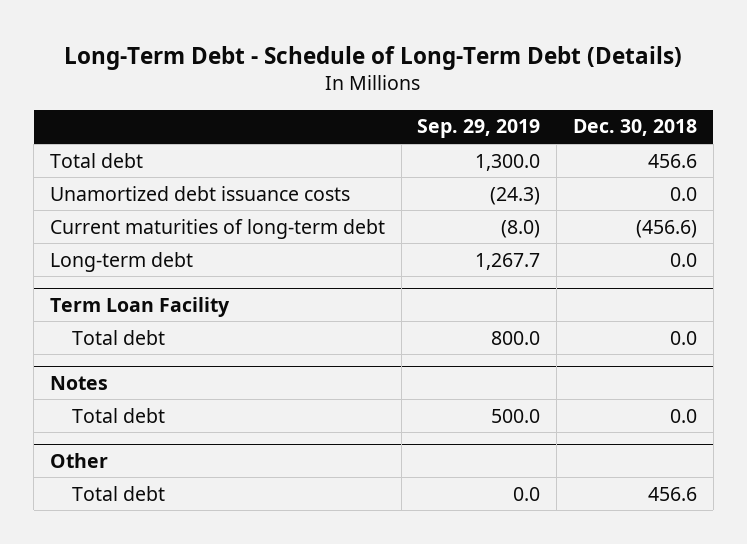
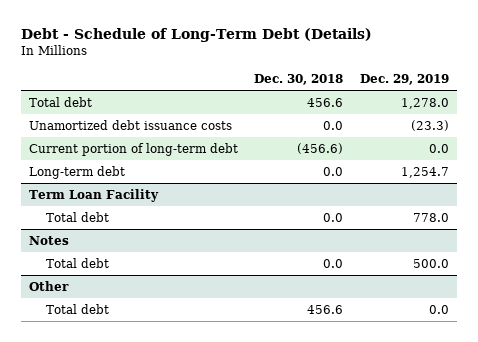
[64,46,683,71] Long-Term Debt - Schedule of Long-Term Debt (Details) -> [20,28,372,43] Debt - Schedule of Long-Term Debt (Details)
[417,119,541,139] Sep. 29, 2019 -> none
none -> [359,74,449,86] Dec. 29, 2019
[50,218,386,239] Current maturities of long-term debt -> [29,142,239,156] Current portion of long-term debt

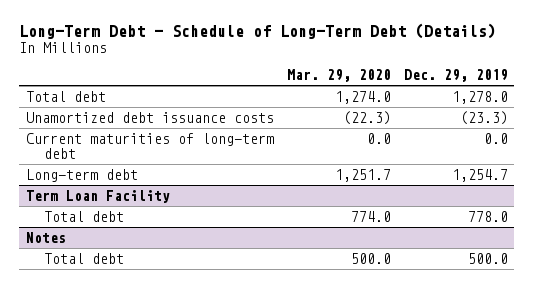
[20,28,372,43] Debt - Schedule of Long-Term Debt (Details) -> [19,23,497,40] Long-Term Debt - Schedule of Long-Term Debt (Details)
[254,74,344,86] Dec. 30, 2018 -> none
none -> [286,68,391,82] Mar. 29, 2020
[29,142,239,156] Current portion of long-term debt -> [25,132,274,159] Current maturities of long-term debt
[29,280,70,291] Other -> none
[45,303,109,314] Total debt -> none

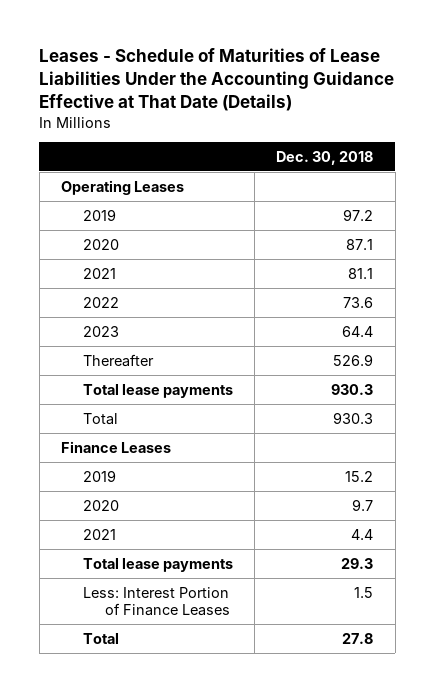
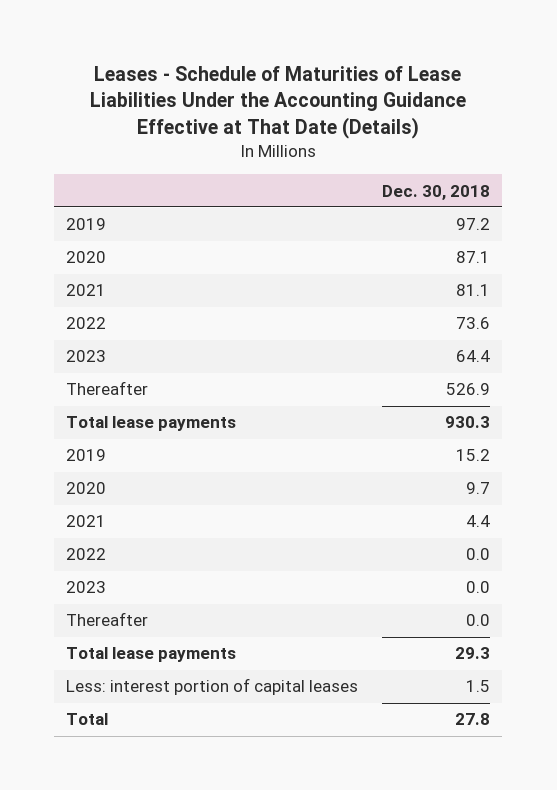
[61,179,185,195] Operating Leases -> none
[82,412,118,425] Total -> none
[61,440,172,453] Finance Leases -> none
none -> [66,548,107,561] 2022
none -> [66,581,107,594] 2023
none -> [66,612,149,627] Thereafter
[82,586,230,617] Less: Interest Portion of Finance Leases -> [66,678,359,696] Less: interest portion of capital leases

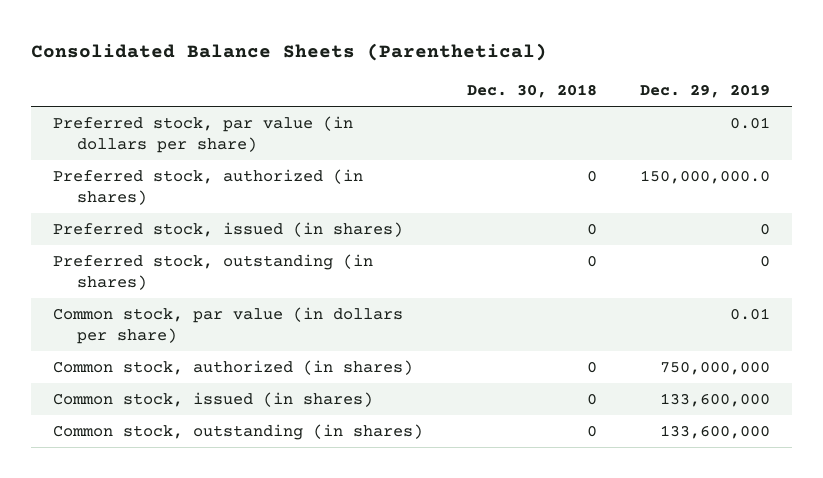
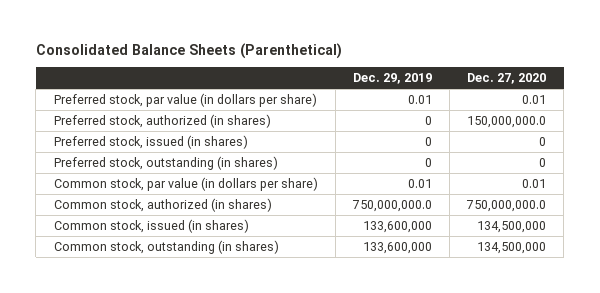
[466,84,597,99] Dec. 30, 2018 -> none
none -> [467,73,547,85] Dec. 27, 2020
[640,169,771,184] 150,000,000.0 -> [424,115,432,125] 0
[660,360,771,375] 750,000,000 -> [351,199,432,212] 750,000,000.0

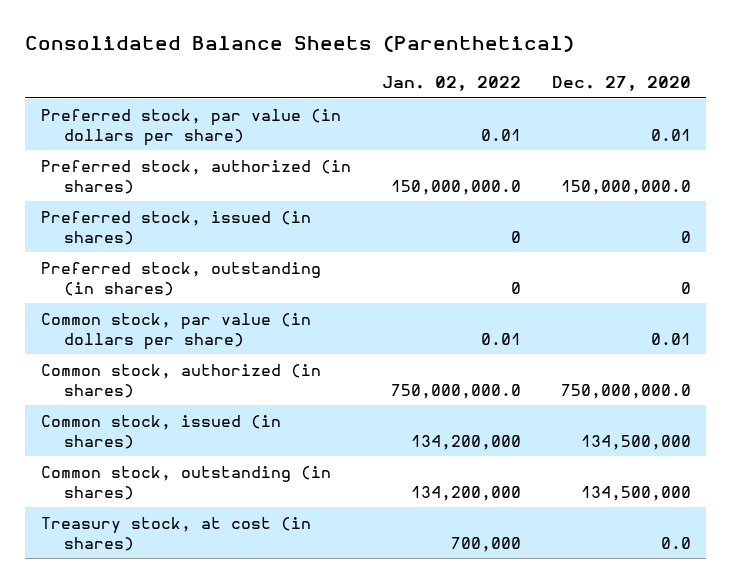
[352,73,432,85] Dec. 29, 2019 -> none
none -> [381,76,521,92] Jan. 02, 2022
none -> [40,516,311,551] Treasury stock, at cost (in shares)

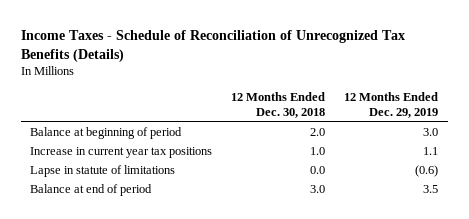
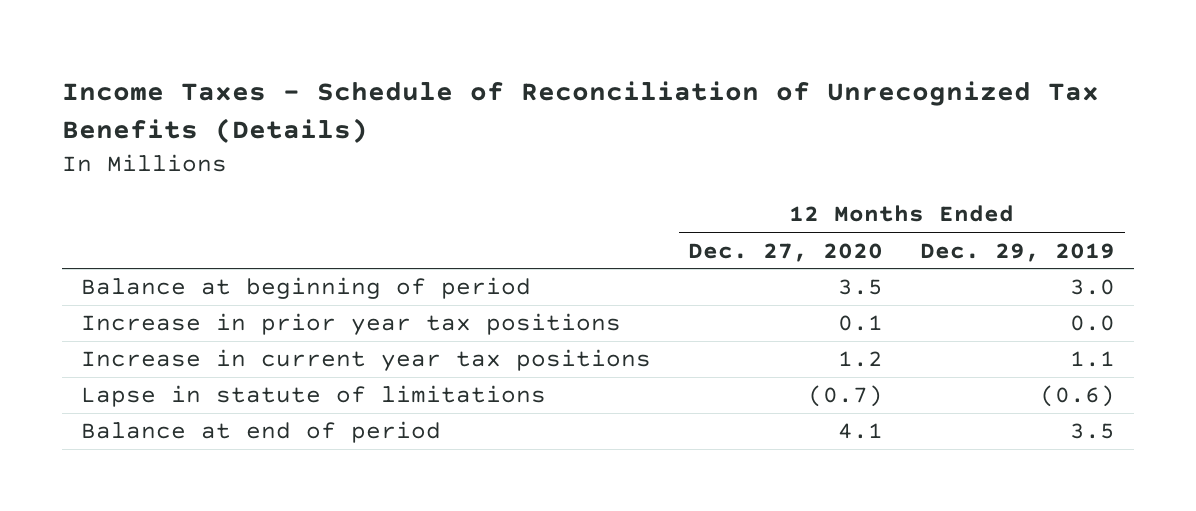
[231,92,326,118] 12 Months Ended Dec. 30, 2018 -> none
none -> [688,242,884,262] Dec. 27, 2020
none -> [80,313,621,336] Increase in prior year tax positions

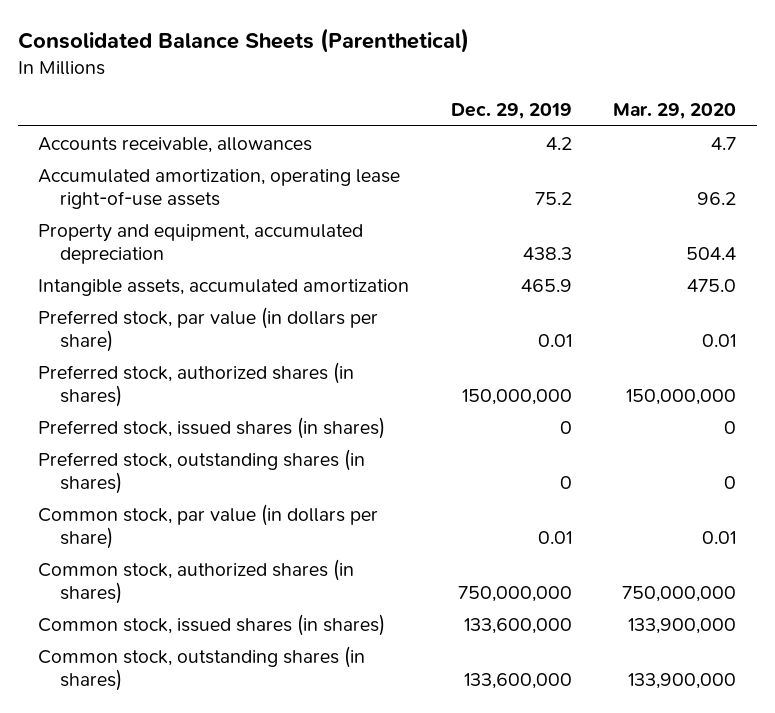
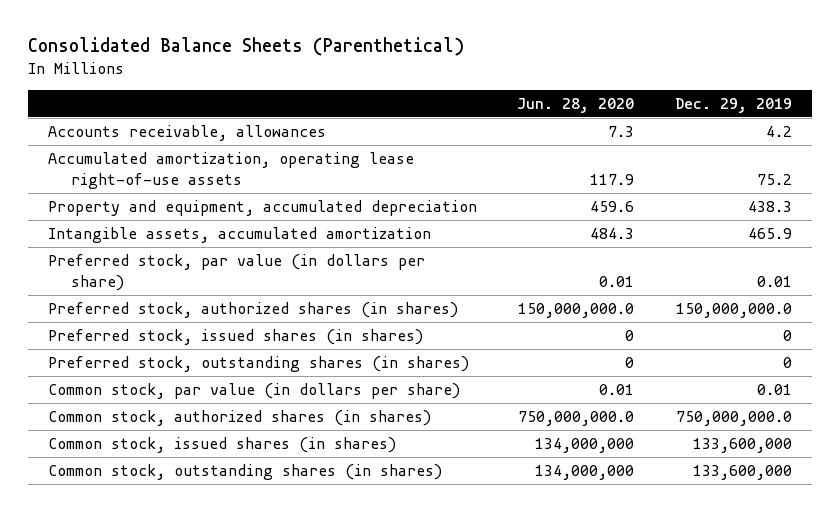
[613,102,737,119] Mar. 29, 2020 -> none
none -> [517,97,635,113] Jun. 28, 2020
[461,388,572,405] 150,000,000 -> [675,303,792,319] 150,000,000.0
[457,585,572,602] 750,000,000 -> [675,411,792,427] 750,000,000.0

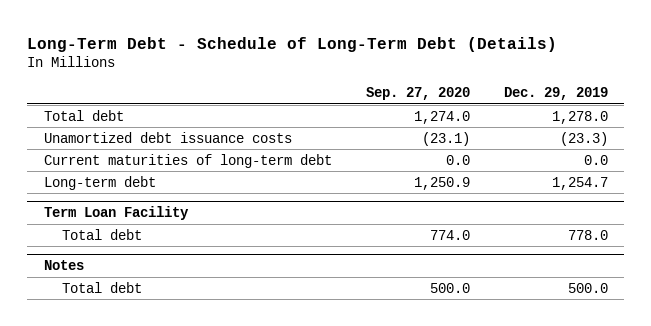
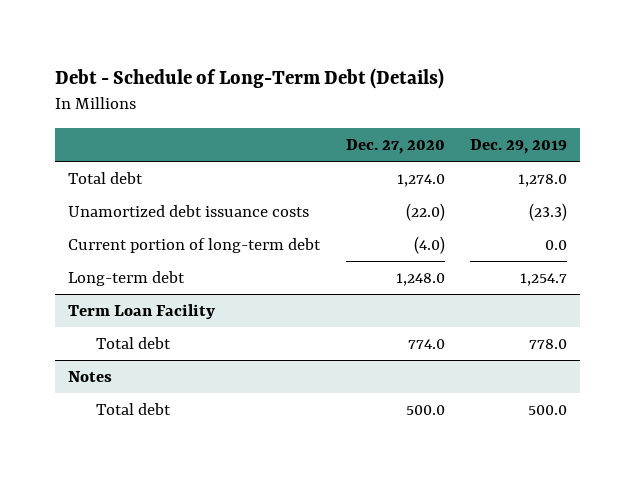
[26,36,557,52] Long-Term Debt - Schedule of Long-Term Debt (Details) -> [55,68,445,90] Debt - Schedule of Long-Term Debt (Details)
[365,87,470,101] Sep. 27, 2020 -> none
none -> [345,139,445,155] Dec. 27, 2020
[43,153,332,168] Current maturities of long-term debt -> [67,237,321,253] Current portion of long-term debt

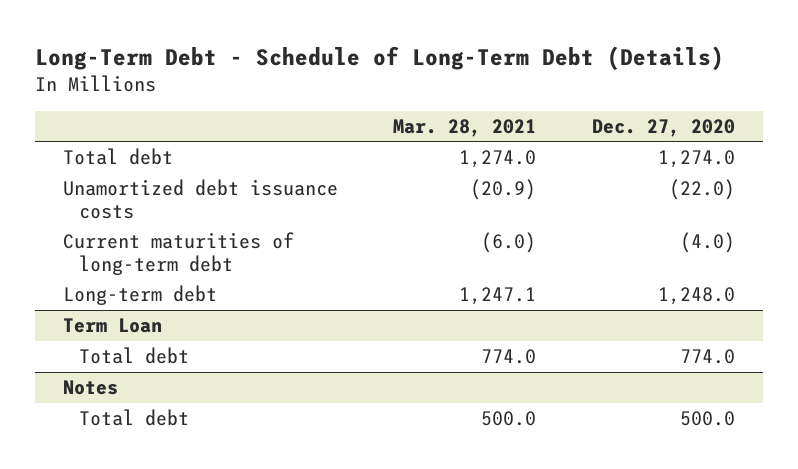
[55,68,445,90] Debt - Schedule of Long-Term Debt (Details) -> [34,45,724,71] Long-Term Debt - Schedule of Long-Term Debt (Details)
[470,139,568,155] Dec. 29, 2019 -> none
none -> [393,118,537,137] Mar. 28, 2021
[67,237,321,253] Current portion of long-term debt -> [62,232,294,275] Current maturities of long-term debt
[67,303,215,319] Term Loan Facility -> [62,318,162,334] Term Loan

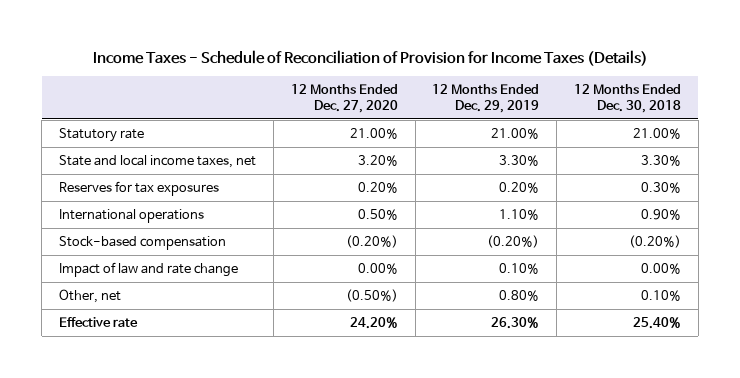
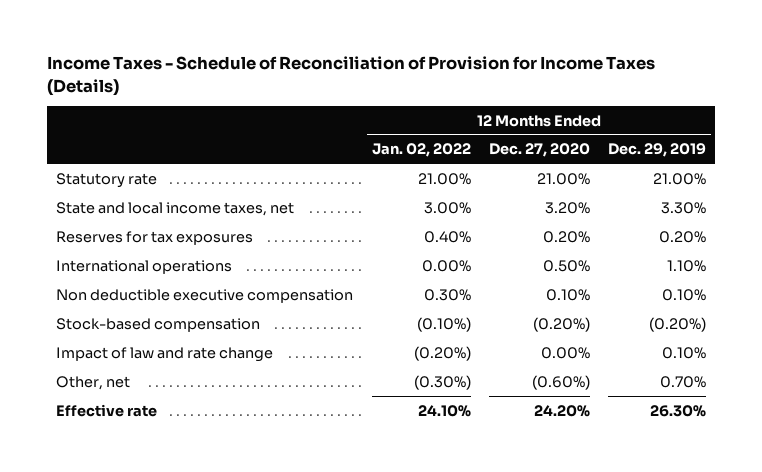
[574,83,682,114] 12 Months Ended Dec. 30, 2018 -> none
none -> [371,143,471,158] Jan. 02, 2022
none -> [56,288,354,303] Non deductible executive compensation
[345,289,398,303] (0.50%) -> [531,374,590,390] (0.60%)
[499,290,540,302] 0.80% -> [660,375,707,388] 0.70%

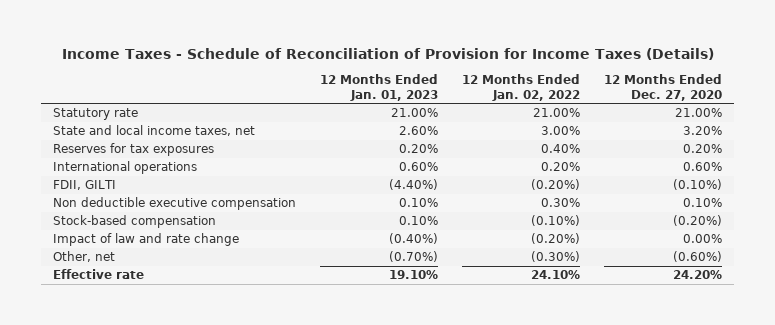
[608,143,707,158] Dec. 29, 2019 -> none
none -> [320,73,439,101] 12 Months Ended Jan. 01, 2023
[421,259,471,272] 0.00% -> [541,162,581,172] 0.20%
[542,259,590,272] 0.50% -> [683,162,723,172] 0.60%
none -> [52,180,116,191] FDII, GILTI

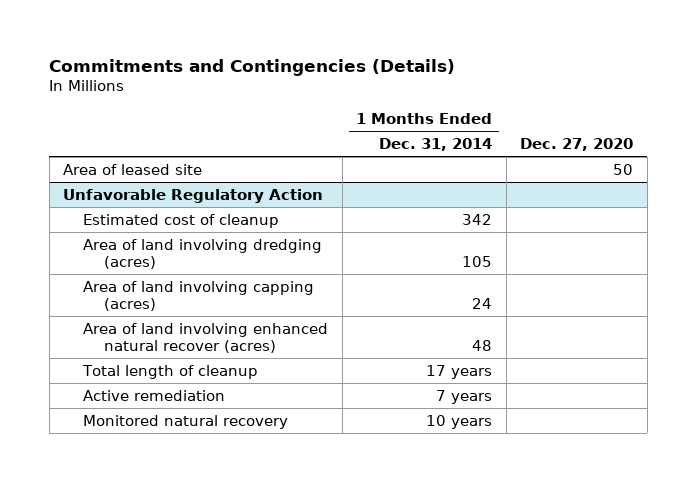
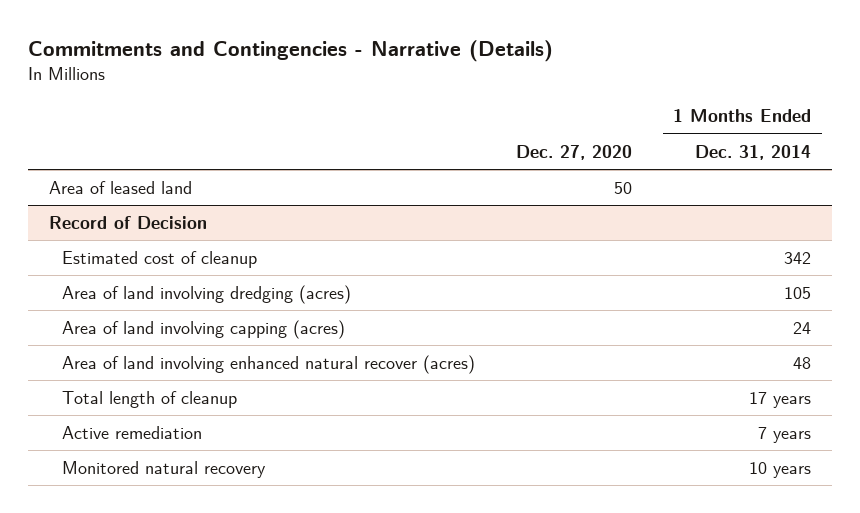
[49,58,456,76] Commitments and Contingencies (Details) -> [28,40,554,63] Commitments and Contingencies - Narrative (Details)
[63,163,203,175] Area of leased site -> [48,181,192,195] Area of leased land
[63,188,324,203] Unfavorable Regulatory Action -> [48,216,207,230] Record of Decision

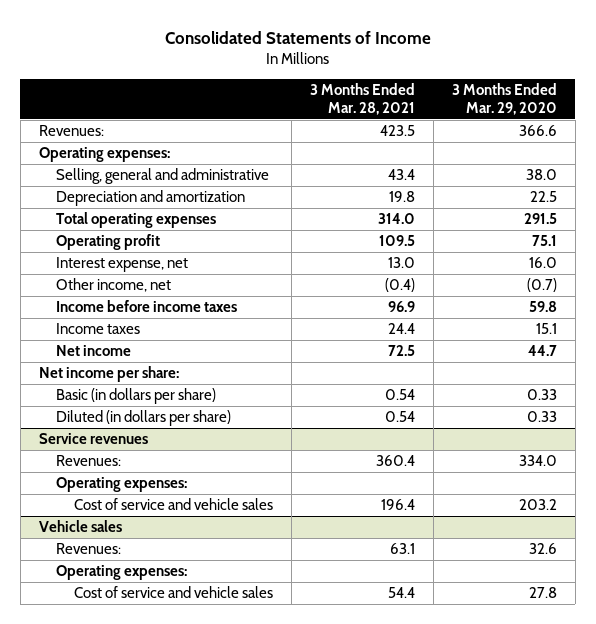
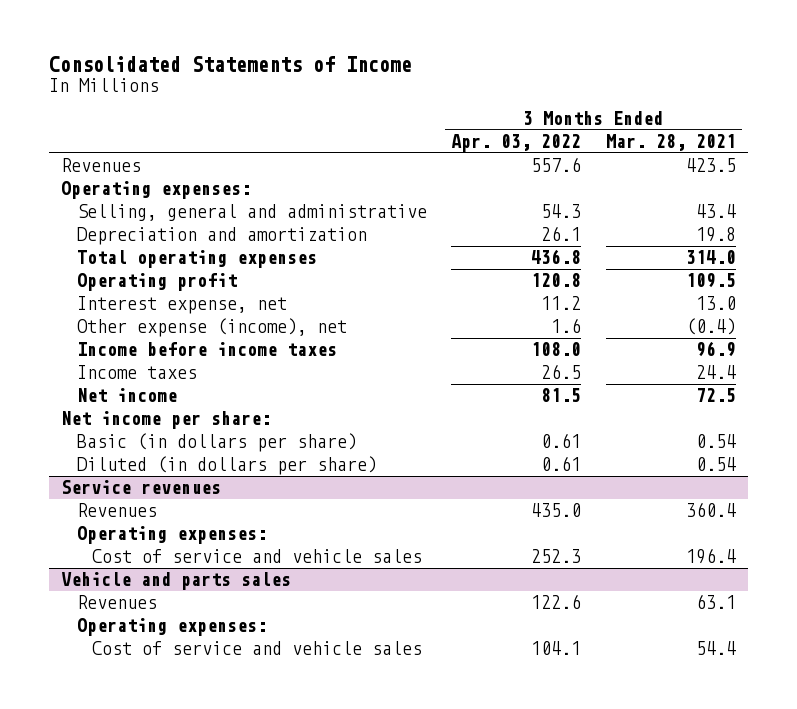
[451,83,557,115] 3 Months Ended Mar. 29, 2020 -> none
none -> [451,133,582,152] Apr. 03, 2022
[38,125,104,137] Revenues: -> [60,158,141,173] Revenues
[56,278,172,293] Other income, net -> [76,318,347,338] Other expense (income), net
[56,455,122,467] Revenues: -> [76,503,157,518] Revenues
[38,520,122,533] Vehicle sales -> [60,572,291,591] Vehicle and parts sales
[56,543,122,555] Revenues: -> [76,595,157,610] Revenues

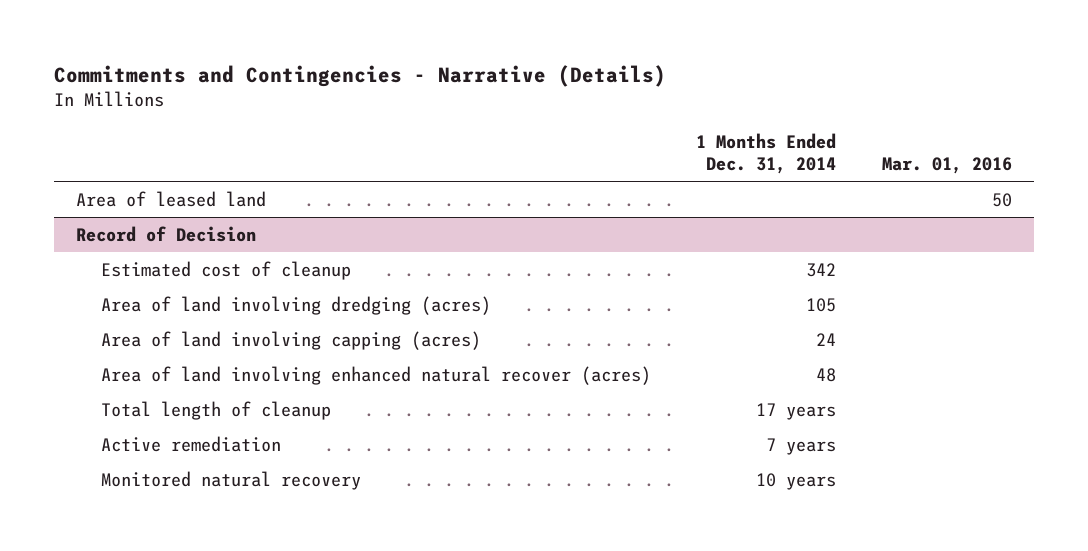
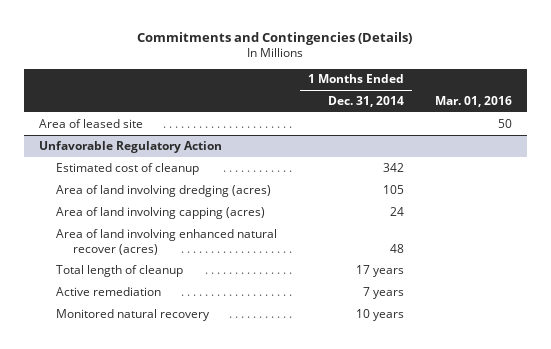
[53,64,666,87] Commitments and Contingencies - Narrative (Details) -> [137,31,413,45] Commitments and Contingencies (Details)
[76,190,267,207] Area of leased land -> [39,118,144,128] Area of leased site
[76,225,257,242] Record of Decision -> [39,140,223,153] Unfavorable Regulatory Action

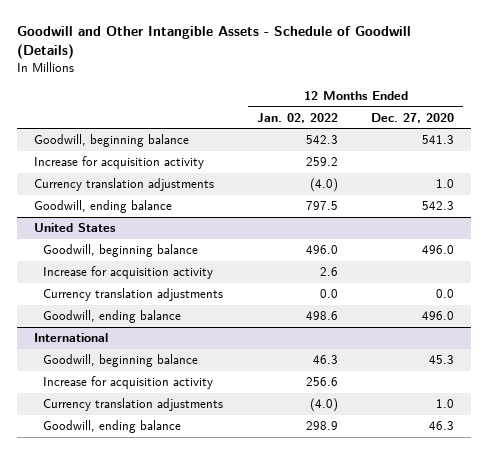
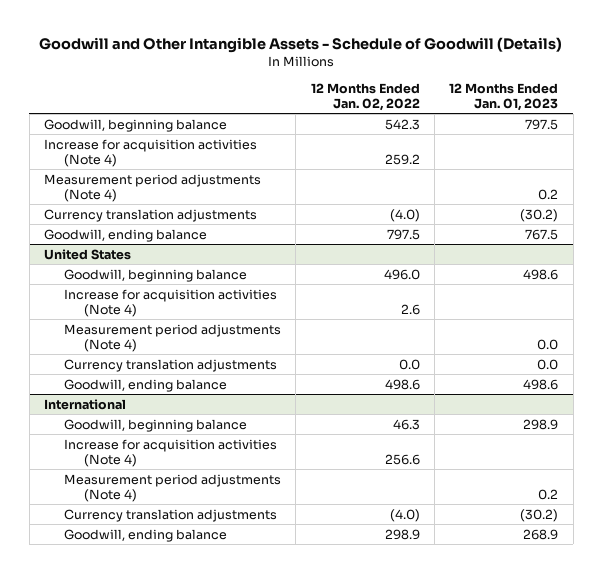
[371,112,455,123] Dec. 27, 2020 -> none
none -> [449,83,559,111] 12 Months Ended Jan. 01, 2023
[33,156,204,170] Increase for acquisition activity -> [44,138,258,167] Increase for acquisition activities (Note 4)
none -> [44,173,262,202] Measurement period adjustments (Note 4)
[43,266,214,280] Increase for acquisition activity -> [63,288,277,317] Increase for acquisition activities (Note 4)
none -> [63,323,281,352] Measurement period adjustments (Note 4)
[43,376,214,390] Increase for acquisition activity -> [63,438,277,467] Increase for acquisition activities (Note 4)
none -> [63,473,281,502] Measurement period adjustments (Note 4)

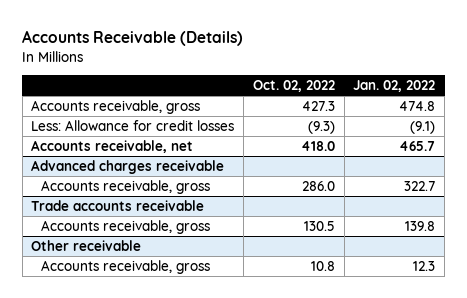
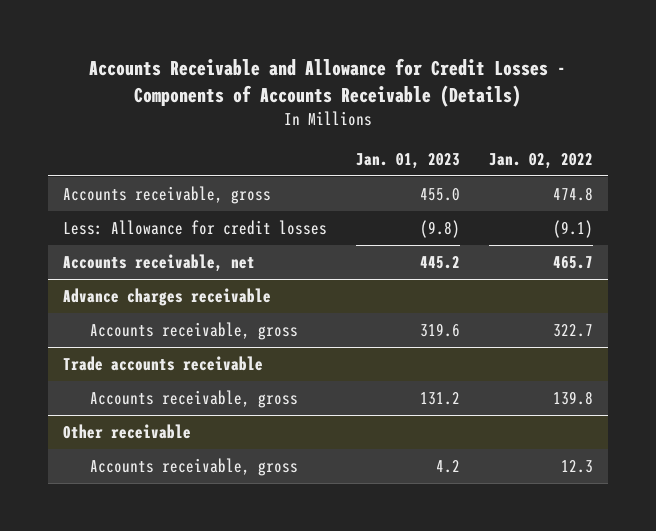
[22,30,244,47] Accounts Receivable (Details) -> [89,57,567,107] Accounts Receivable and Allowance for Credit Losses - Components of Accounts Receivable (Details)
[252,80,335,93] Oct. 02, 2022 -> none
none -> [356,152,461,169] Jan. 01, 2023
[31,159,225,174] Advanced charges receivable -> [62,288,271,307] Advance charges receivable

